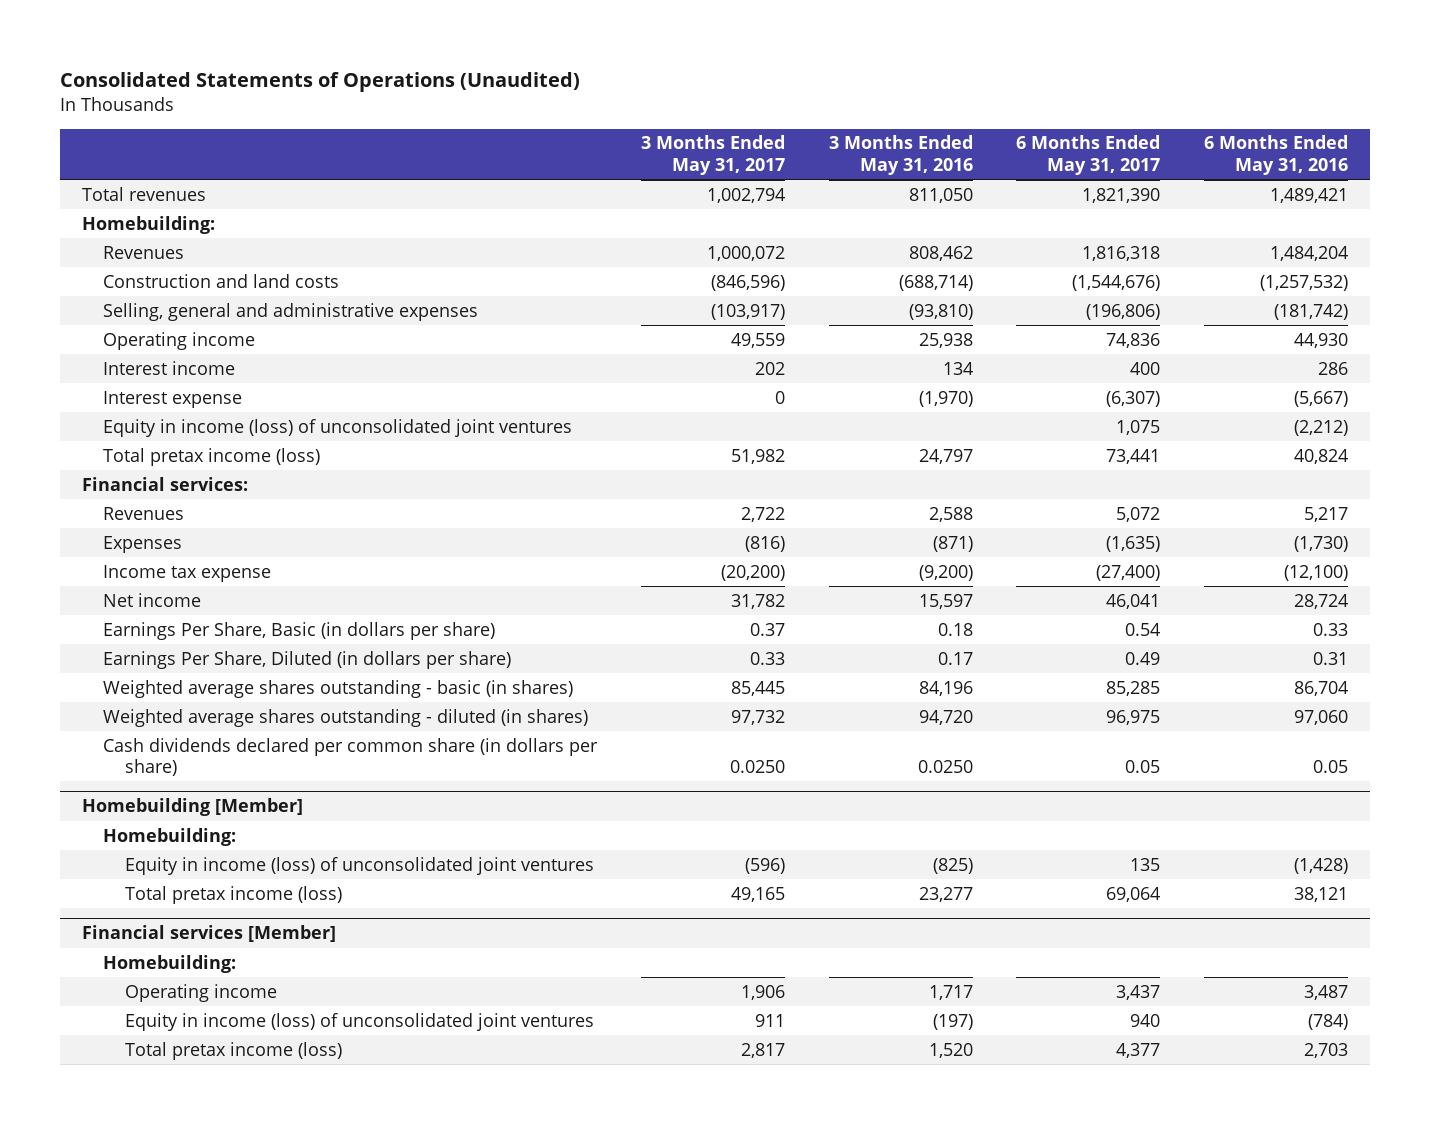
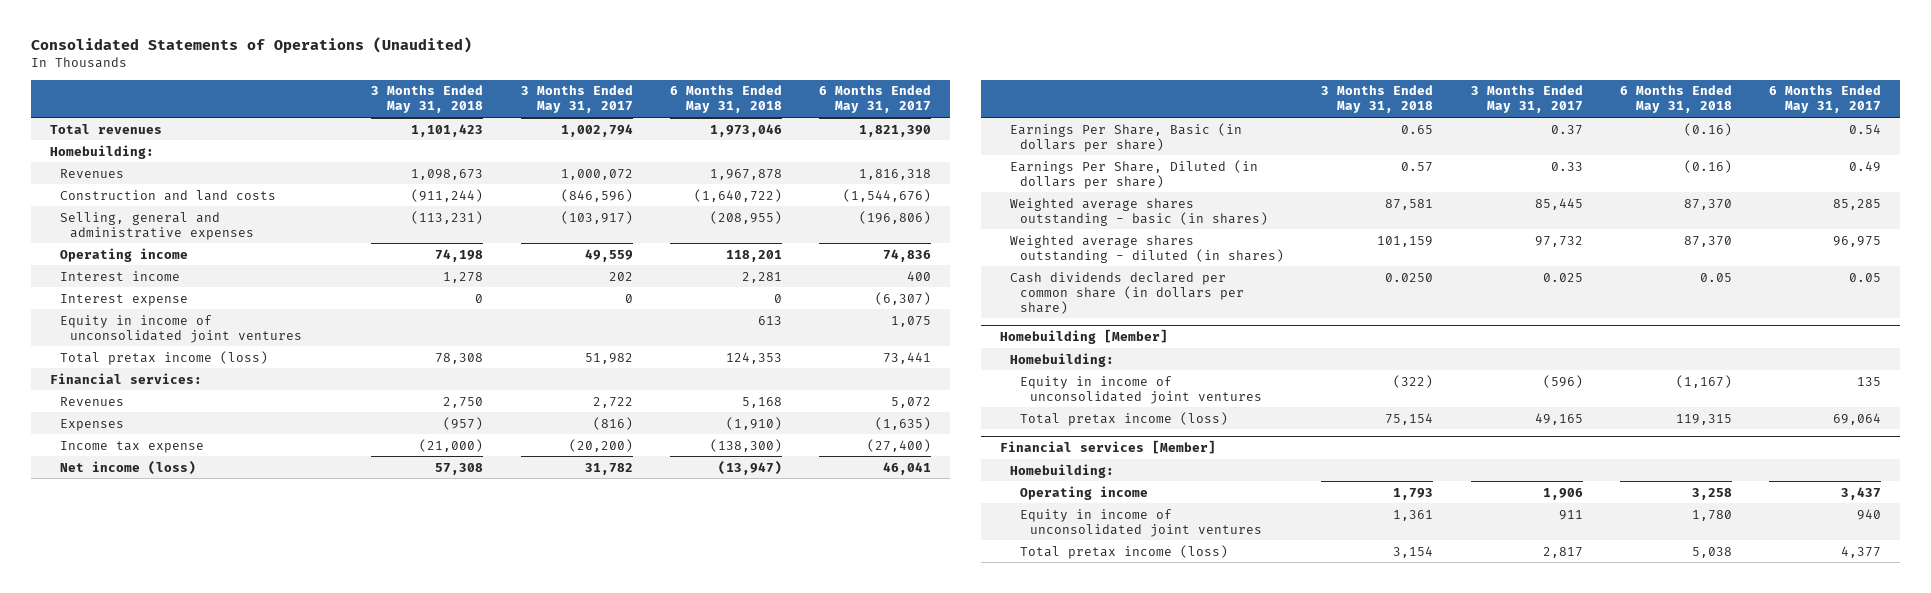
[828,135,973,175] 3 Months Ended May 31, 2016 -> none
[1203,135,1348,175] 6 Months Ended May 31, 2016 -> none
none -> [371,85,484,114] 3 Months Ended May 31, 2018
none -> [670,85,783,114] 6 Months Ended May 31, 2018
[103,418,573,437] Equity in income (loss) of unconsolidated joint ventures -> [59,314,303,343] Equity in income of unconsolidated joint ventures
[103,592,202,607] Net income -> [59,460,196,475] Net income (loss)
[729,760,785,774] 0.0250 -> [1542,272,1583,282] 0.025
[124,856,594,875] Equity in income (loss) of unconsolidated joint ventures -> [1020,375,1263,404] Equity in income of unconsolidated joint ventures
[124,1012,594,1031] Equity in income (loss) of unconsolidated joint ventures -> [1020,508,1263,537] Equity in income of unconsolidated joint ventures

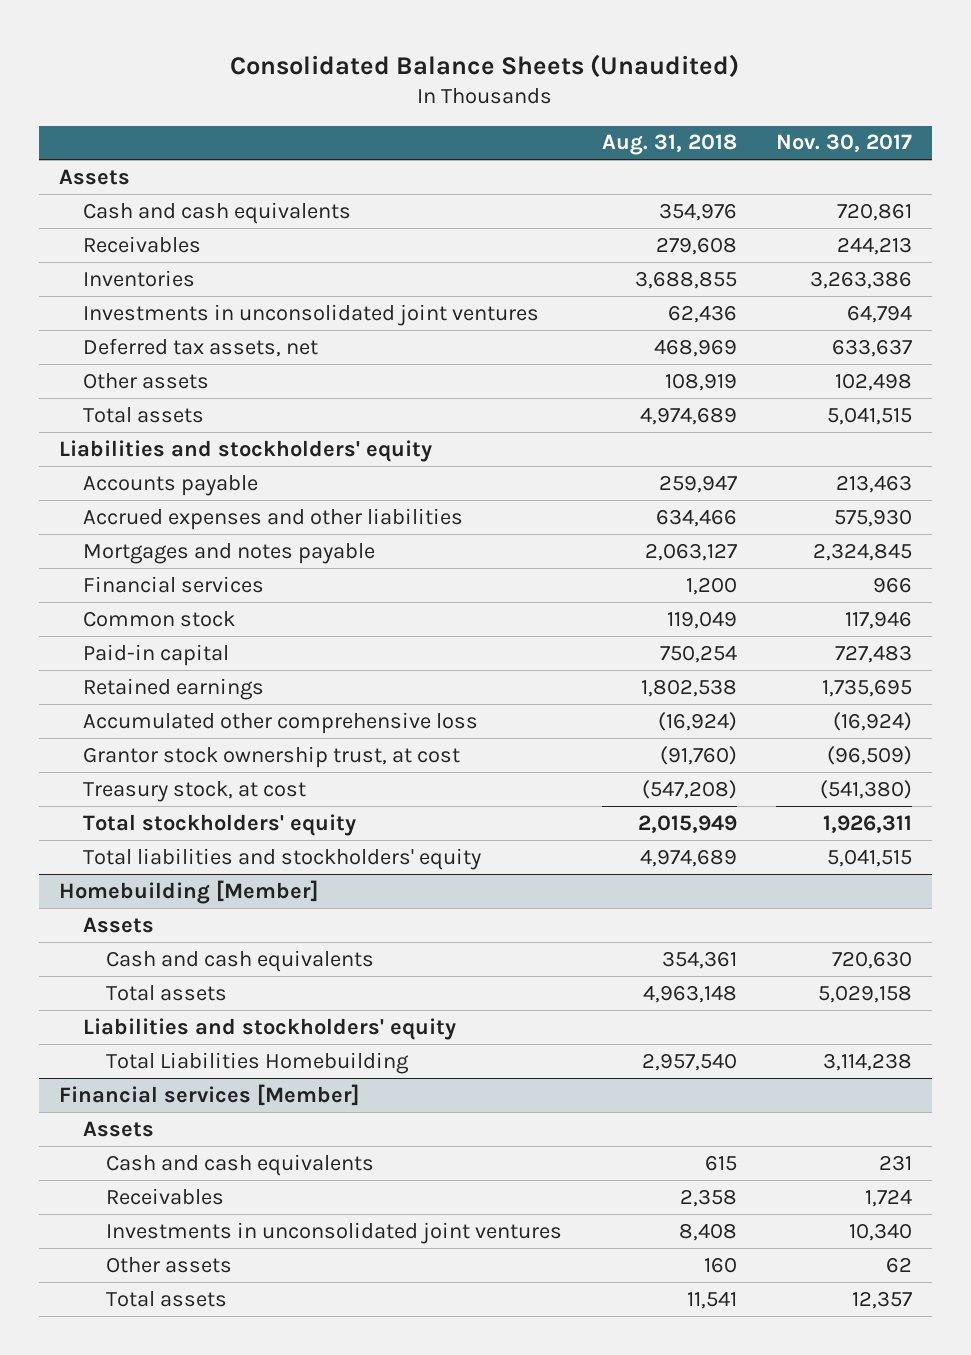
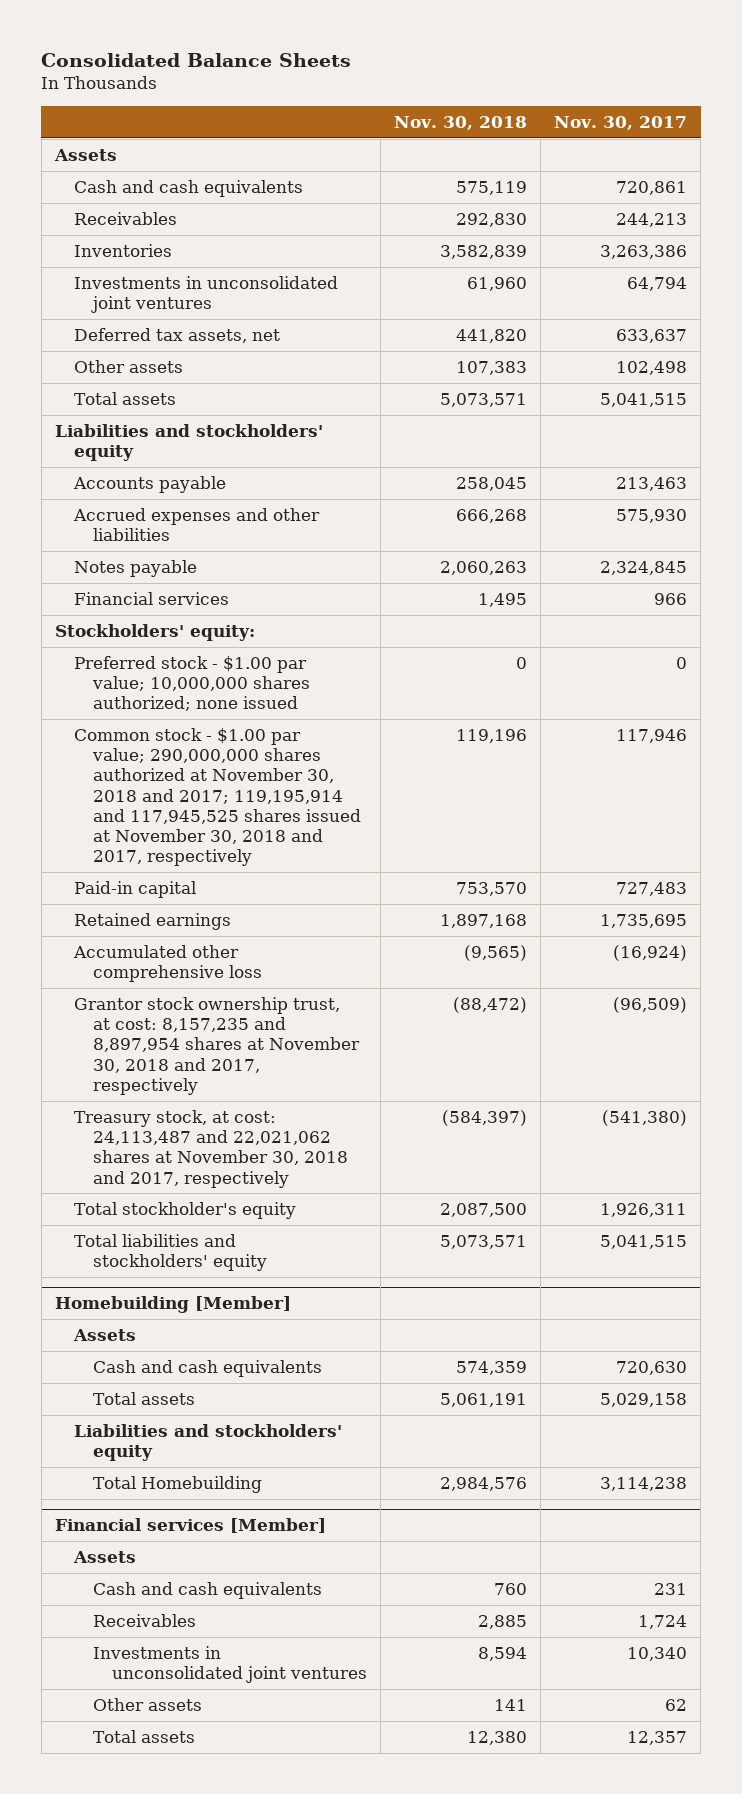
[230,53,740,78] Consolidated Balance Sheets (Unaudited) -> [41,53,352,68] Consolidated Balance Sheets
[601,134,737,156] Aug. 31, 2018 -> none
none -> [394,115,528,130] Nov. 30, 2018
[82,542,375,564] Mortgages and notes payable -> [74,559,198,577] Notes payable
none -> [55,623,256,641] Stockholders' equity:
none -> [74,655,311,712] Preferred stock - $1.00 par value; 10,000,000 shares authorized; none issued
[82,610,235,627] Common stock -> [74,727,362,867] Common stock - $1.00 par value; 290,000,000 shares authorized at November 30, 2018 and 2017; 119,195,914 and 117,945,525 shares issued at November 30, 2018 and 2017, respectively
[82,745,460,768] Grantor stock ownership trust, at cost -> [74,996,361,1095] Grantor stock ownership trust, at cost: 8,157,235 and 8,897,954 shares at November 30, 2018 and 2017, respectively
[82,780,306,802] Treasury stock, at cost -> [74,1109,349,1188] Treasury stock, at cost: 24,113,487 and 22,021,062 shares at November 30, 2018 and 2017, respectively
[82,813,356,836] Total stockholders' equity -> [74,1201,297,1219] Total stockholder's equity
[106,1051,410,1074] Total Liabilities Homebuilding -> [93,1475,263,1493] Total Homebuilding

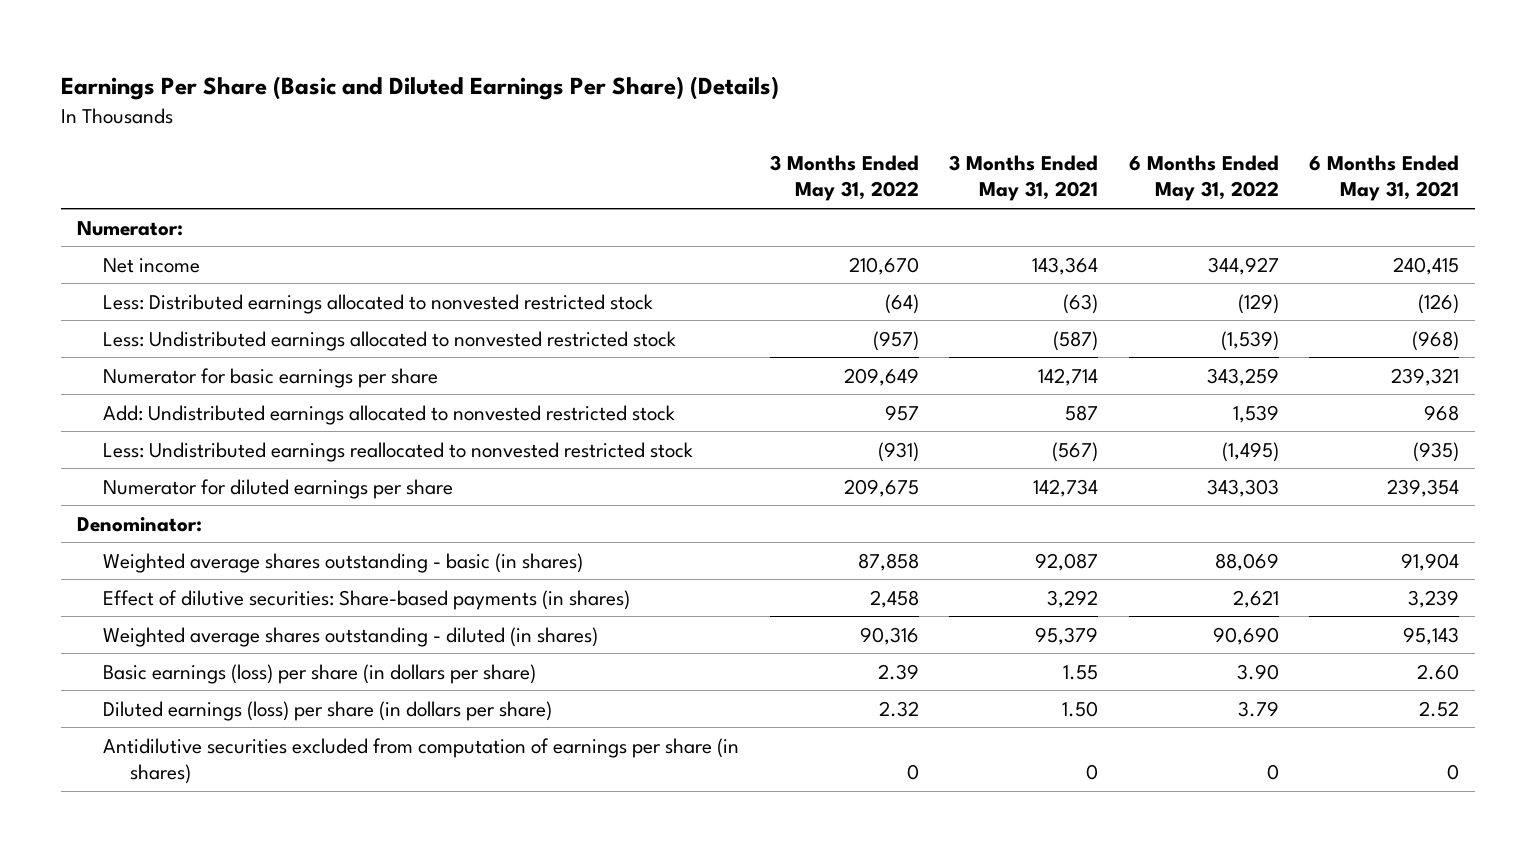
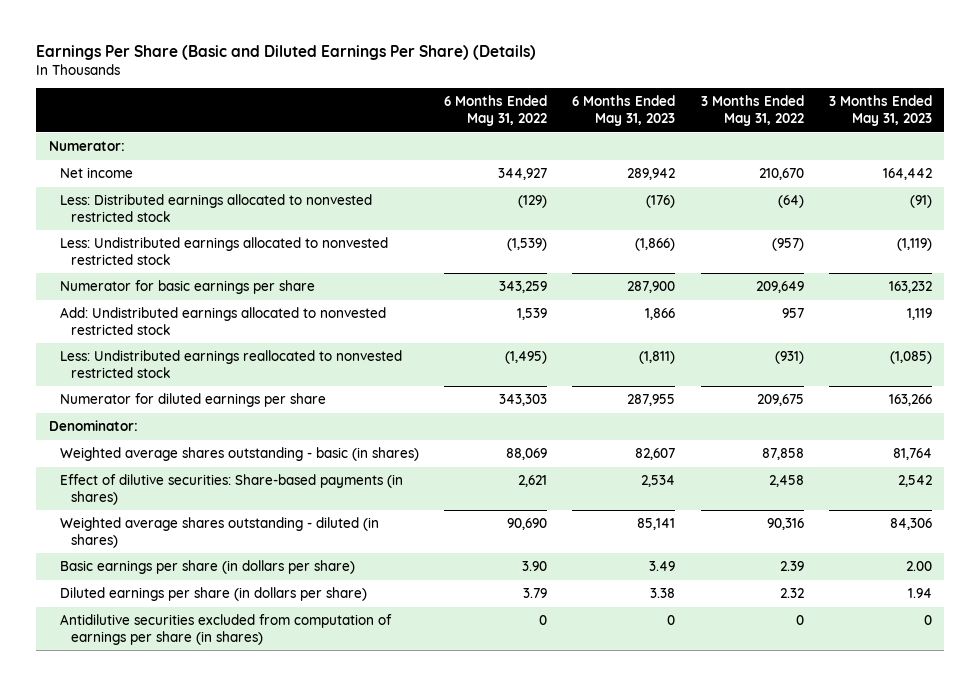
[949,154,1099,202] 3 Months Ended May 31, 2021 -> none
[1309,154,1460,202] 6 Months Ended May 31, 2021 -> none
none -> [572,95,676,127] 6 Months Ended May 31, 2023
none -> [828,95,932,127] 3 Months Ended May 31, 2023
[103,663,537,684] Basic earnings (loss) per share (in dollars per share) -> [59,560,355,575] Basic earnings per share (in dollars per share)
[103,700,553,721] Diluted earnings (loss) per share (in dollars per share) -> [59,587,367,602] Diluted earnings per share (in dollars per share)

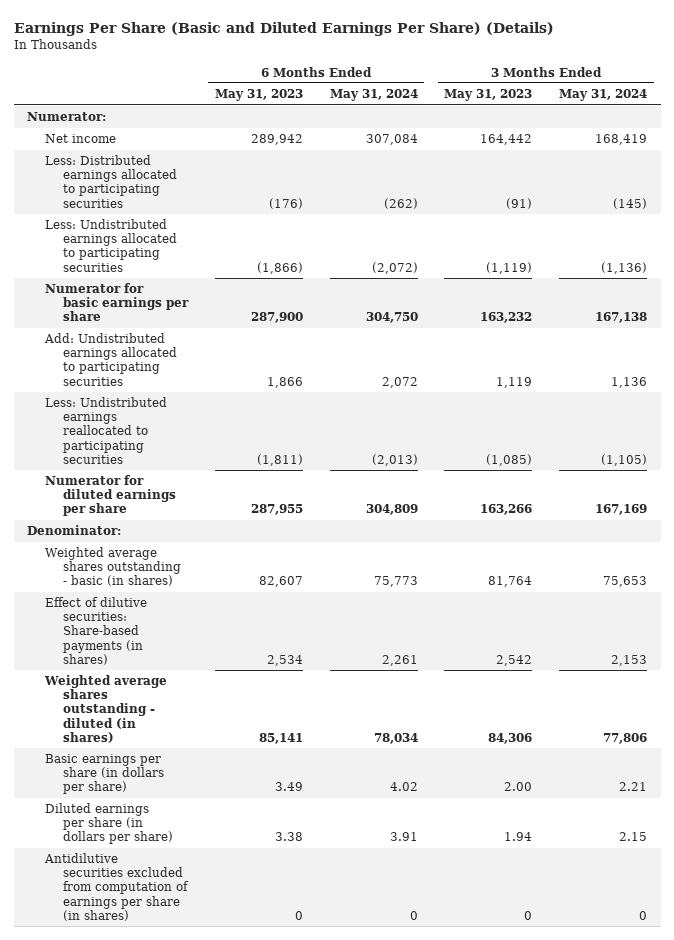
[443,95,547,127] 6 Months Ended May 31, 2022 -> none
[700,95,804,127] 3 Months Ended May 31, 2022 -> none
none -> [329,89,418,102] May 31, 2024
none -> [559,89,648,102] May 31, 2024
[59,194,372,222] Less: Distributed earnings allocated to nonvested restricted stock -> [44,155,177,208] Less: Distributed earnings allocated to participating securities
[59,237,388,265] Less: Undistributed earnings allocated to nonvested restricted stock -> [44,219,177,272] Less: Undistributed earnings allocated to participating securities
[59,307,386,335] Add: Undistributed earnings allocated to nonvested restricted stock -> [43,333,177,386] Add: Undistributed earnings allocated to participating securities
[59,350,402,378] Less: Undistributed earnings reallocated to nonvested restricted stock -> [44,397,167,464] Less: Undistributed earnings reallocated to participating securities

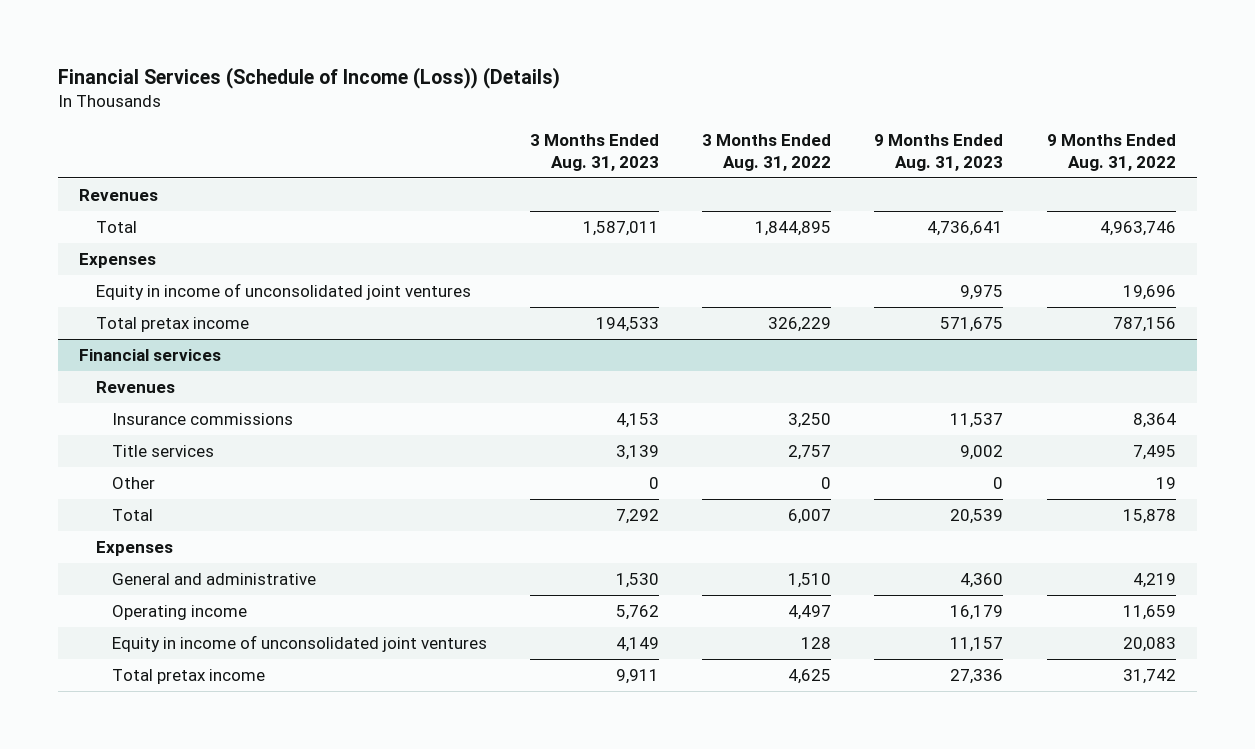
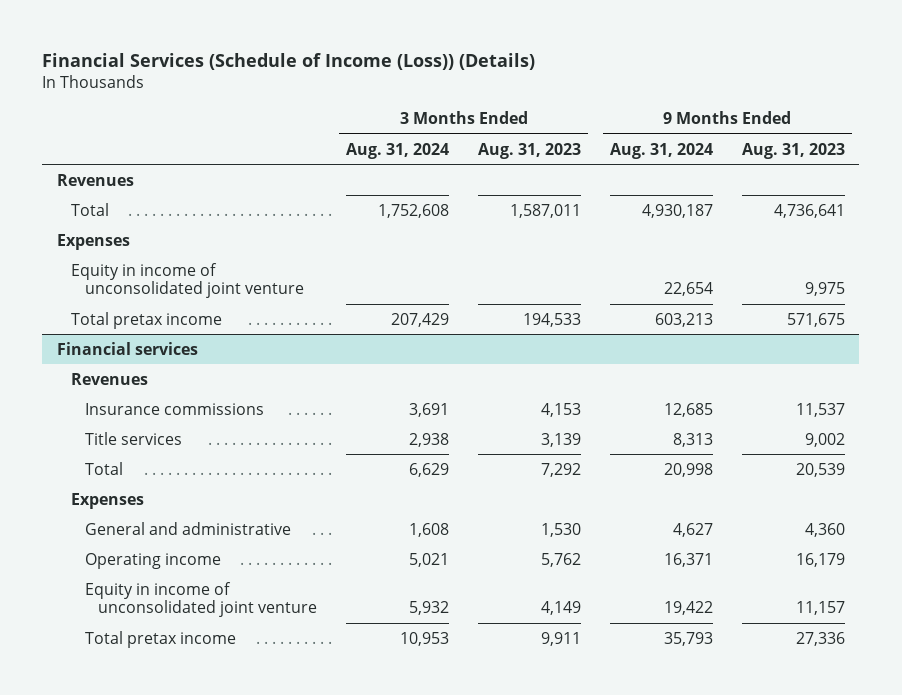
[702,133,832,171] 3 Months Ended Aug. 31, 2022 -> none
[1046,133,1176,171] 9 Months Ended Aug. 31, 2022 -> none
none -> [346,142,450,159] Aug. 31, 2024
none -> [609,142,713,159] Aug. 31, 2024
[95,283,471,301] Equity in income of unconsolidated joint ventures -> [70,262,304,299] Equity in income of unconsolidated joint venture
[111,477,155,490] Other -> none
[111,635,487,653] Equity in income of unconsolidated joint ventures -> [84,581,318,618] Equity in income of unconsolidated joint venture

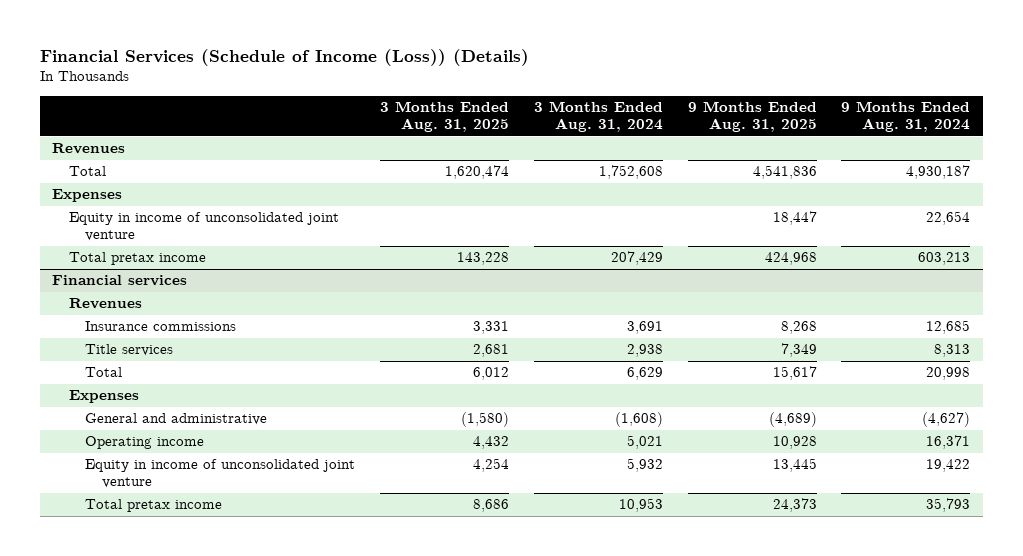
[478,142,582,159] Aug. 31, 2023 -> none
[741,142,845,159] Aug. 31, 2023 -> none
none -> [380,101,510,133] 3 Months Ended Aug. 31, 2025
none -> [687,101,817,133] 9 Months Ended Aug. 31, 2025
[409,522,450,537] 1,608 -> [614,412,663,428] (1,608)
[672,522,713,537] 4,627 -> [922,412,971,428] (4,627)

